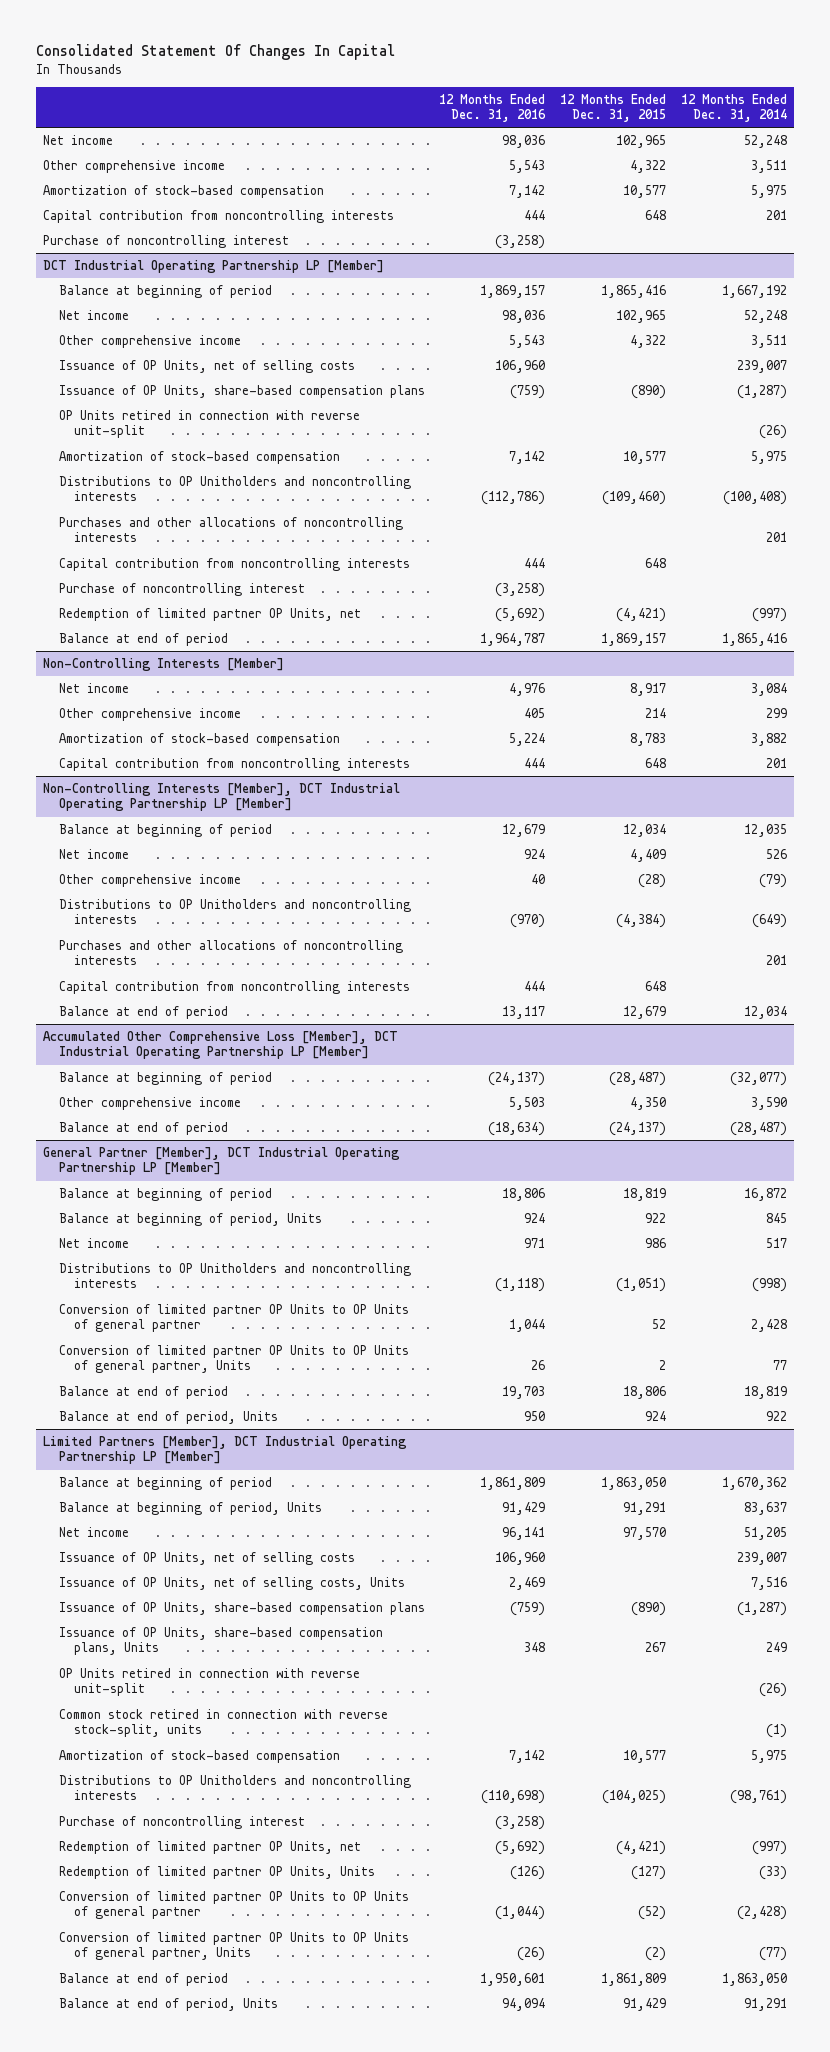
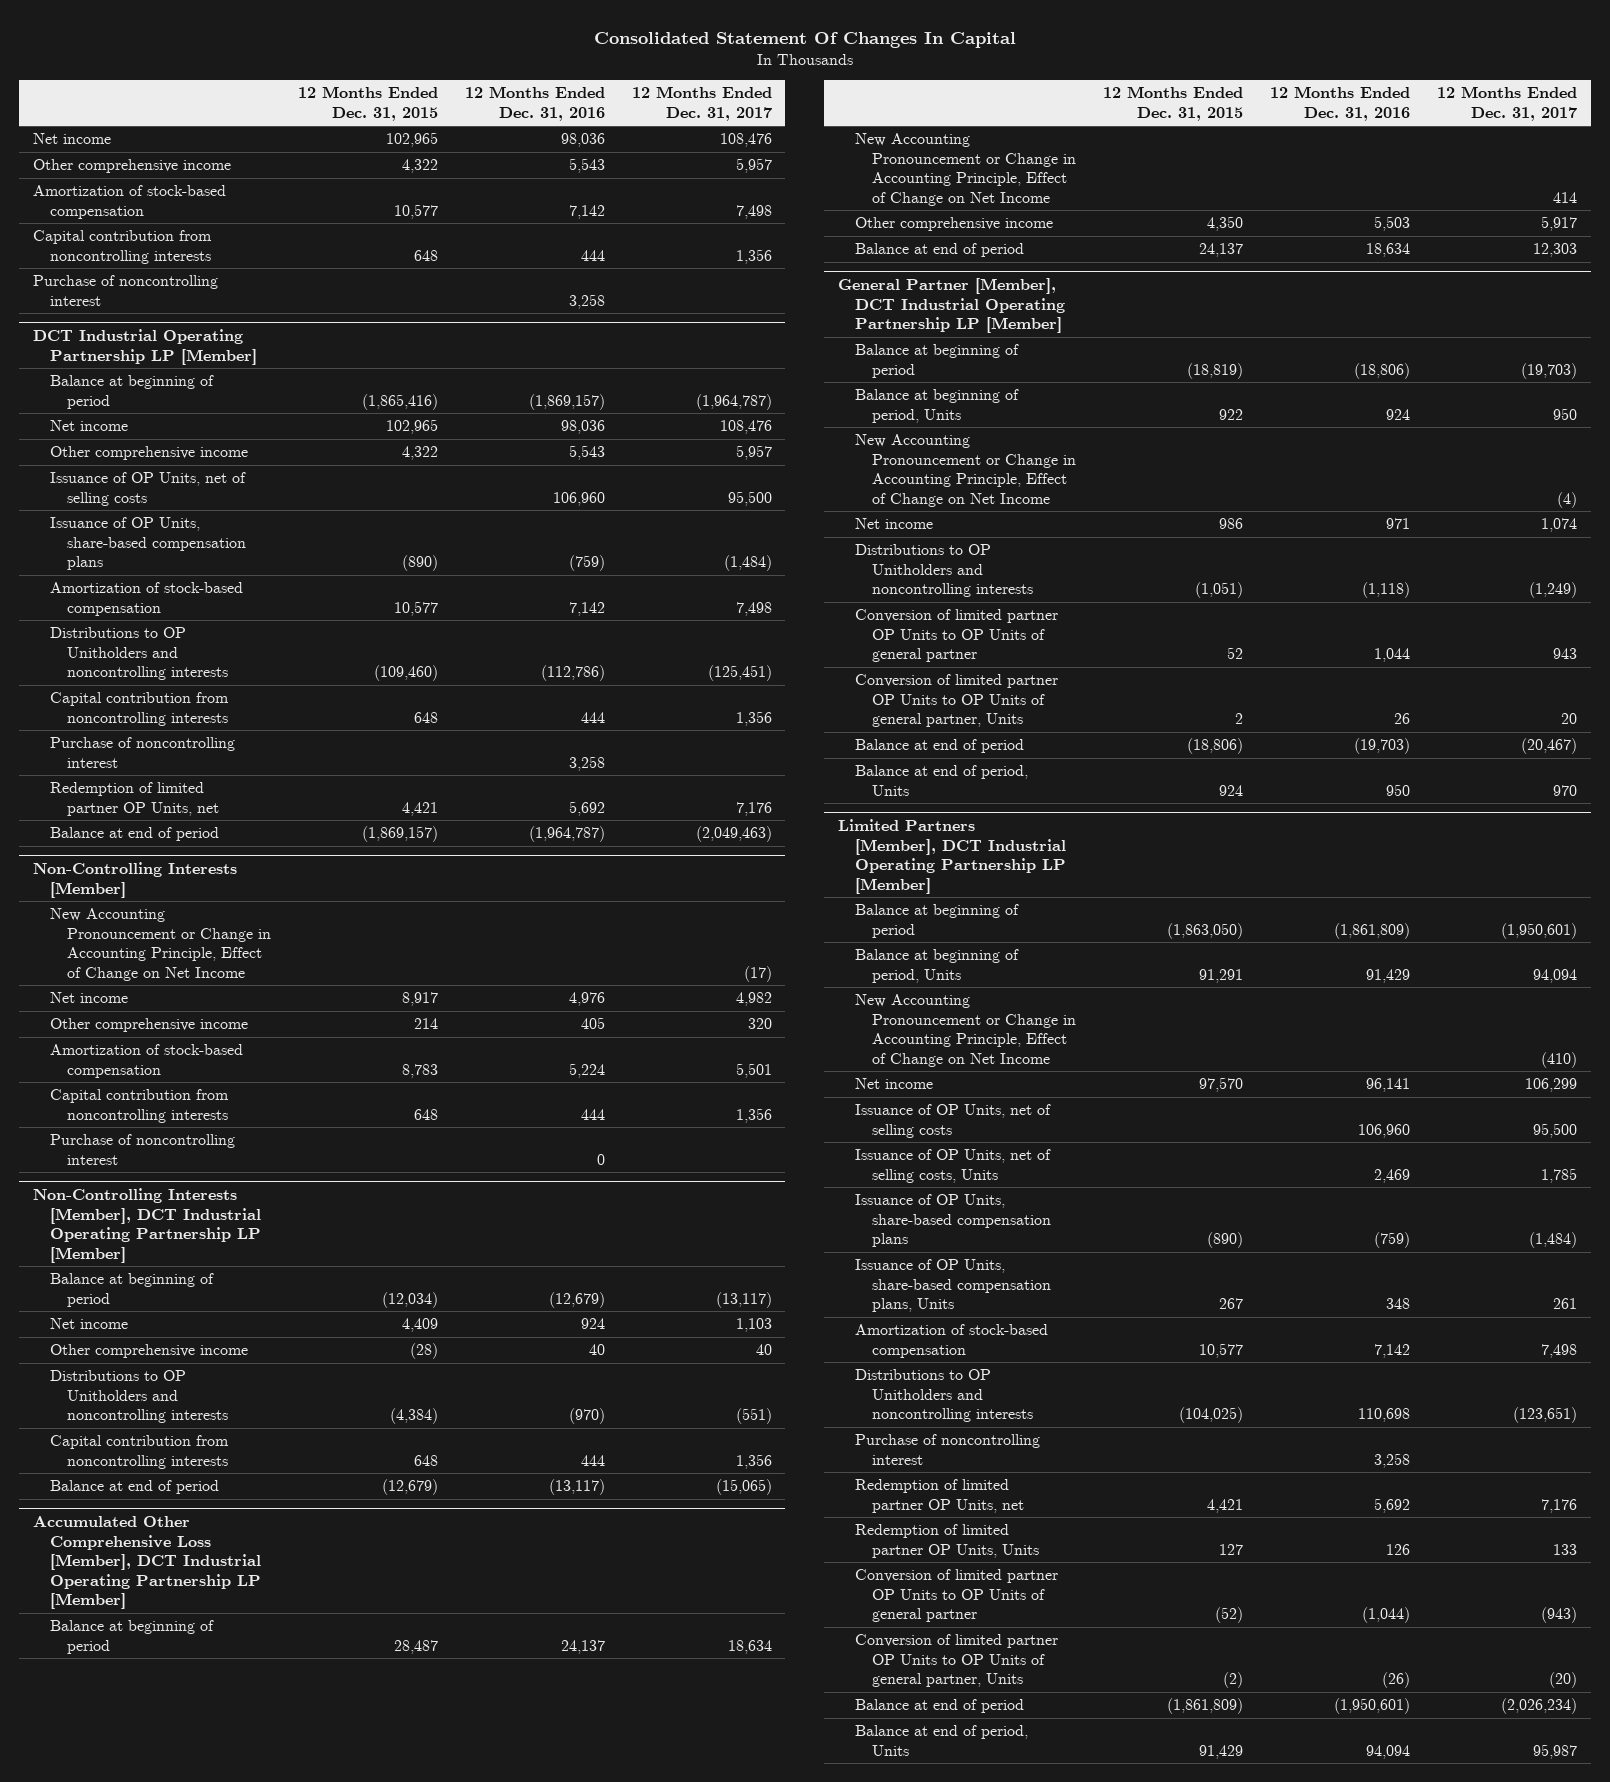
[680,93,787,123] 12 Months Ended Dec. 31, 2014 -> none
none -> [631,86,772,122] 12 Months Ended Dec. 31, 2017
[495,235,546,250] (3,258) -> [568,293,605,309] 3,258
[480,285,546,299] 1,869,157 -> [528,393,605,410] (1,869,157)
[601,285,667,299] 1,865,416 -> [362,393,439,410] (1,865,416)
[58,410,360,439] OP Units retired in connection with reverse unit-split -> none
[58,517,403,543] Purchases and other allocations of noncontrolling interests -> none
[495,583,546,598] (3,258) -> [568,755,605,771] 3,258
[495,608,546,623] (5,692) -> [568,800,605,816] 5,692
[616,608,667,623] (4,421) -> [402,801,439,816] 4,421
[480,633,546,647] 1,964,787 -> [528,826,605,843] (1,964,787)
[601,633,667,647] 1,869,157 -> [362,826,439,843] (1,869,157)
none -> [49,908,272,981] New Accounting Pronouncement or Change in Accounting Principle, Effect of Change on Net Income
none -> [49,1134,235,1165] Purchase of noncontrolling interest
[502,824,546,838] 12,679 -> [548,1291,605,1308] (12,679)
[623,824,667,838] 12,034 -> [382,1291,439,1308] (12,034)
[58,940,403,966] Purchases and other allocations of noncontrolling interests -> none
[502,1006,546,1020] 13,117 -> [548,1479,605,1496] (13,117)
[623,1006,667,1020] 12,679 -> [382,1479,439,1496] (12,679)
[488,1072,546,1087] (24,137) -> [560,1639,605,1654] 24,137
[609,1072,667,1087] (28,487) -> [394,1639,439,1654] 28,487
none -> [855,133,1077,206] New Accounting Pronouncement or Change in Accounting Principle, Effect of Change on Net Income
[488,1122,546,1137] (18,634) -> [1366,243,1411,258] 18,634
[609,1122,667,1137] (24,137) -> [1199,243,1244,258] 24,137
[502,1188,546,1202] 18,806 -> [1354,362,1411,379] (18,806)
[623,1188,667,1202] 18,819 -> [1187,362,1244,379] (18,819)
none -> [855,434,1077,507] New Accounting Pronouncement or Change in Accounting Principle, Effect of Change on Net Income
[502,1386,546,1400] 19,703 -> [1354,738,1411,755] (19,703)
[623,1386,667,1400] 18,806 -> [1187,738,1244,755] (18,806)
[480,1477,546,1491] 1,861,809 -> [1334,922,1411,939] (1,861,809)
[601,1477,667,1491] 1,863,050 -> [1167,922,1244,939] (1,863,050)
none -> [855,994,1077,1067] New Accounting Pronouncement or Change in Accounting Principle, Effect of Change on Net Income
[58,1668,360,1697] OP Units retired in connection with reverse unit-split -> none
[58,1709,388,1738] Common stock retired in connection with reverse stock-split, units -> none
[481,1790,546,1805] (110,698) -> [1358,1408,1411,1423] 110,698
[495,1816,546,1831] (3,258) -> [1374,1452,1411,1468] 3,258
[495,1841,546,1856] (5,692) -> [1374,1497,1411,1513] 5,692
[616,1841,667,1856] (4,421) -> [1207,1498,1244,1513] 4,421
[510,1866,546,1881] (126) -> [1386,1543,1411,1555] 126
[631,1866,667,1881] (127) -> [1219,1543,1244,1555] 127
[480,1973,546,1987] 1,950,601 -> [1334,1698,1411,1715] (1,950,601)
[601,1973,667,1987] 1,861,809 -> [1167,1698,1244,1715] (1,861,809)

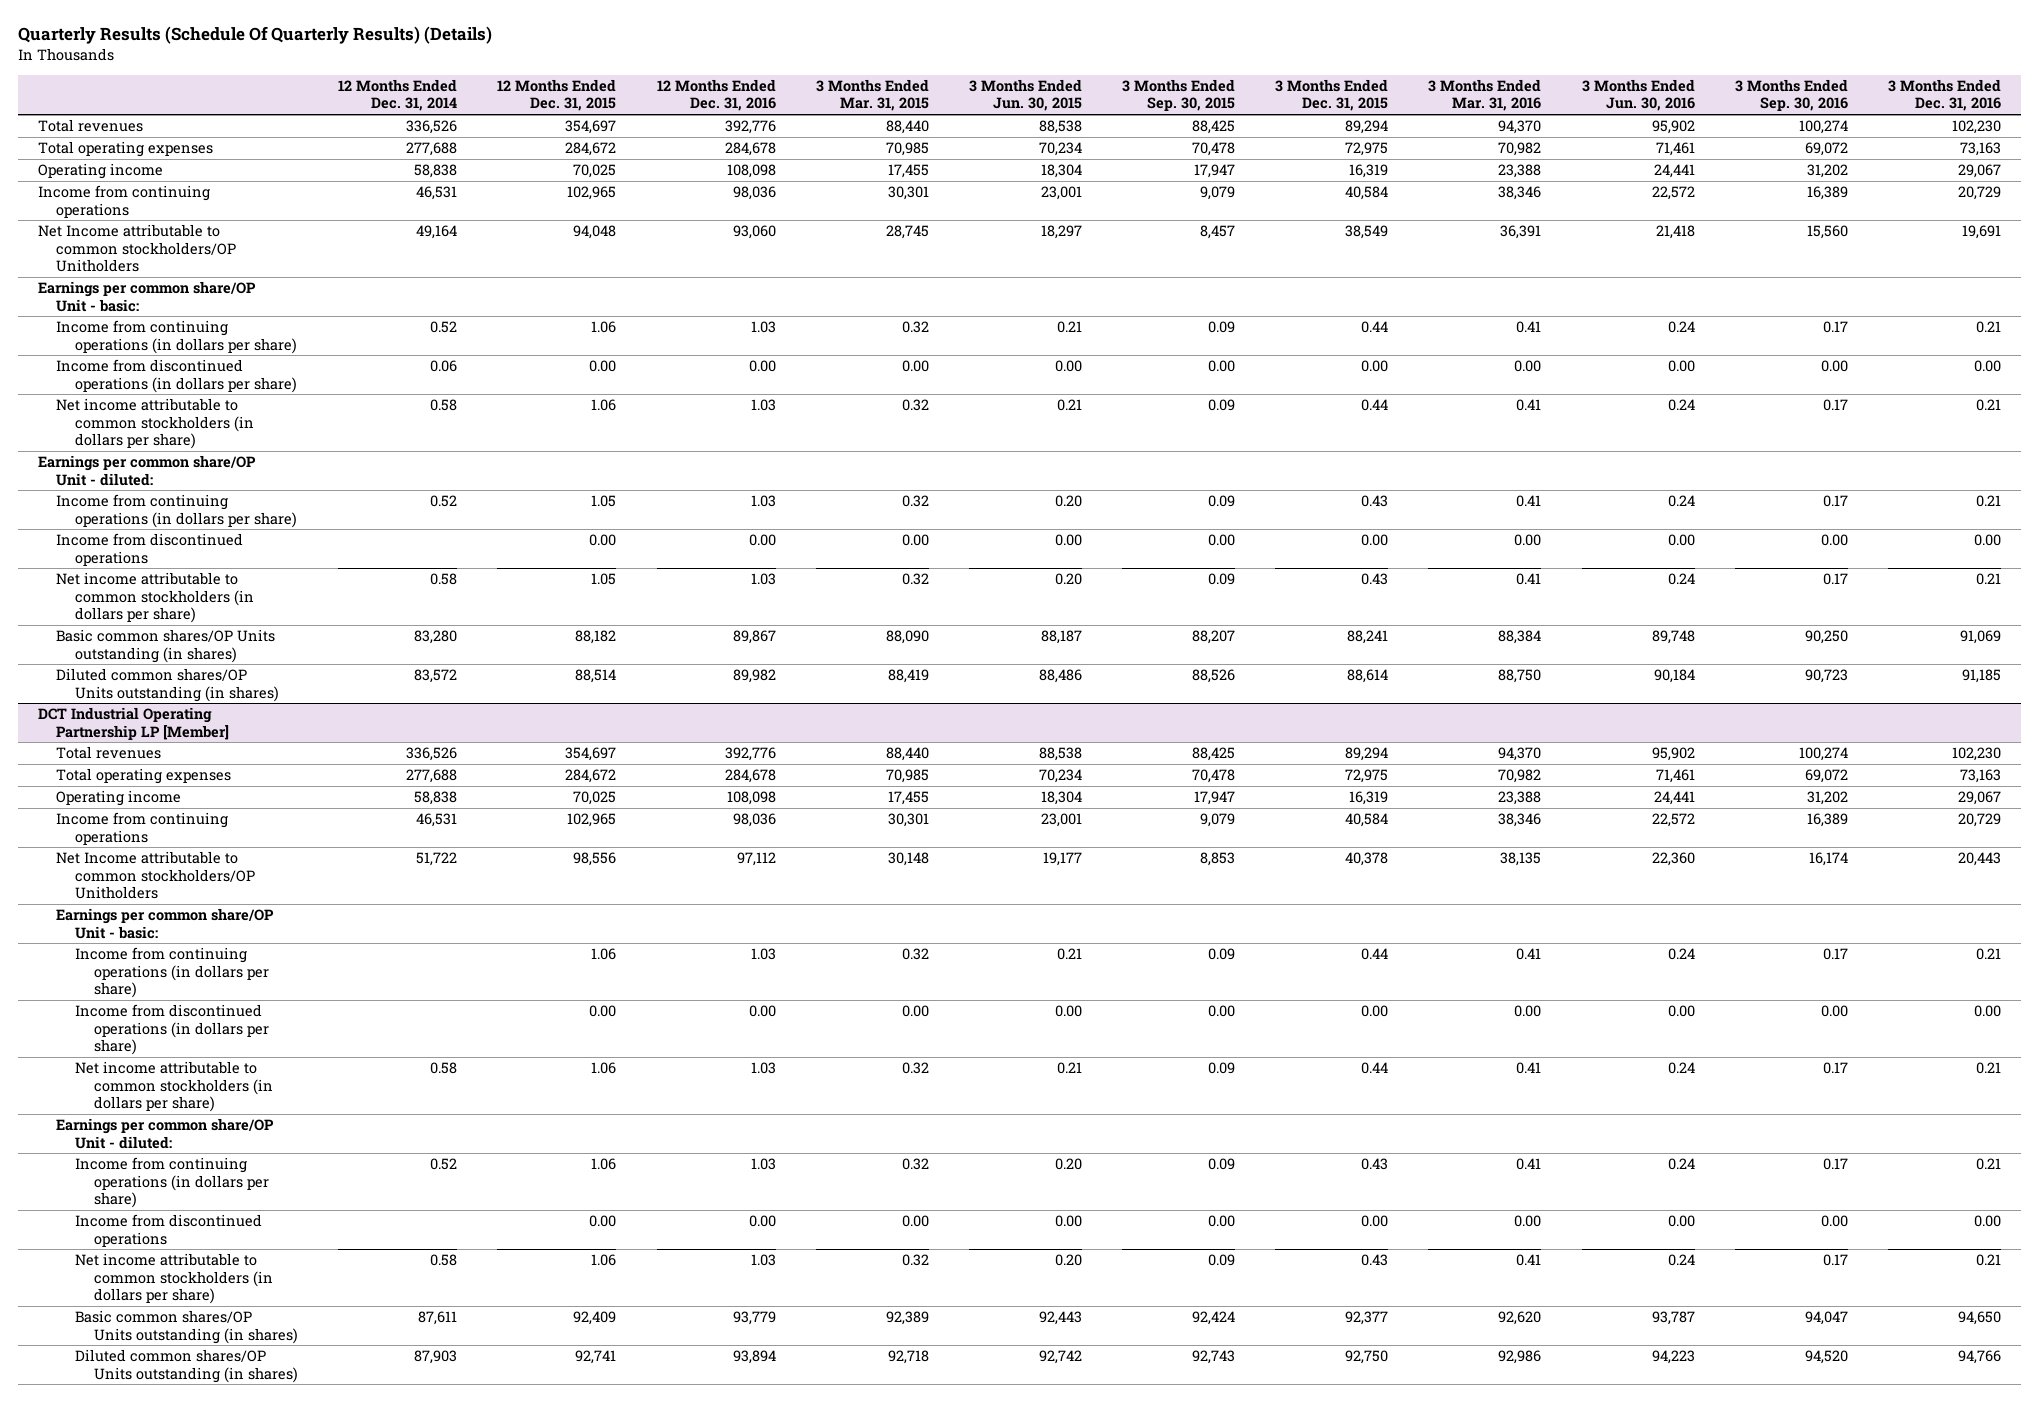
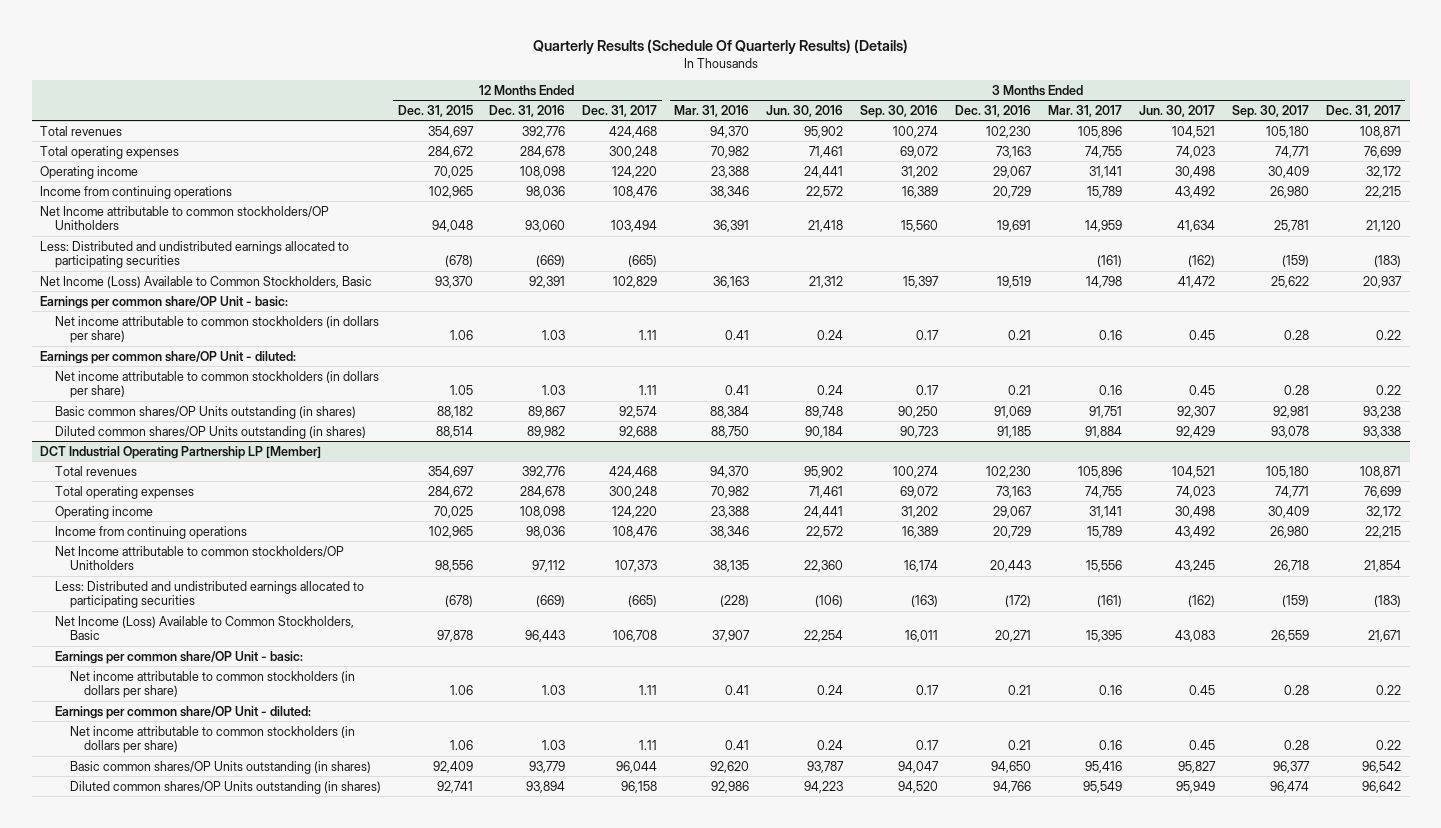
[338,79,458,112] 12 Months Ended Dec. 31, 2014 -> none
[815,79,929,112] 3 Months Ended Mar. 31, 2015 -> none
[968,79,1082,112] 3 Months Ended Jun. 30, 2015 -> none
[1122,79,1236,112] 3 Months Ended Sep. 30, 2015 -> none
[1275,79,1389,112] 3 Months Ended Dec. 31, 2015 -> none
none -> [582,104,658,117] Dec. 31, 2017
none -> [1048,104,1123,117] Mar. 31, 2017
none -> [1139,104,1216,117] Jun. 30, 2017
none -> [1232,104,1310,118] Sep. 30, 2017
none -> [1326,104,1402,117] Dec. 31, 2017
none -> [40,240,350,269] Less: Distributed and undistributed earnings allocated to participating securities
none -> [40,275,373,288] Net Income (Loss) Available to Common Stockholders, Basic
[56,320,298,354] Income from continuing operations (in dollars per share) -> none
[56,359,298,393] Income from discontinued operations (in dollars per share) -> none
[56,494,298,528] Income from continuing operations (in dollars per share) -> none
[56,533,244,566] Income from discontinued operations -> none
none -> [54,580,364,609] Less: Distributed and undistributed earnings allocated to participating securities
none -> [54,615,354,641] Net Income (Loss) Available to Common Stockholders, Basic
[75,947,269,998] Income from continuing operations (in dollars per share) -> none
[75,1004,269,1055] Income from discontinued operations (in dollars per share) -> none
[75,1157,269,1208] Income from continuing operations (in dollars per share) -> none
[75,1214,263,1247] Income from discontinued operations -> none

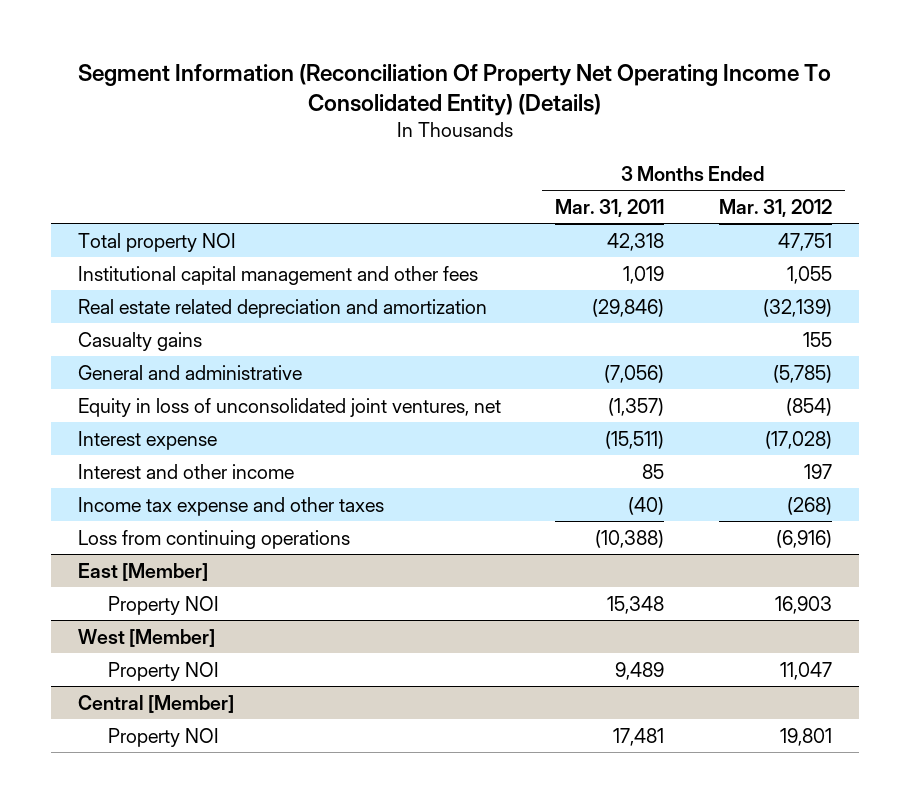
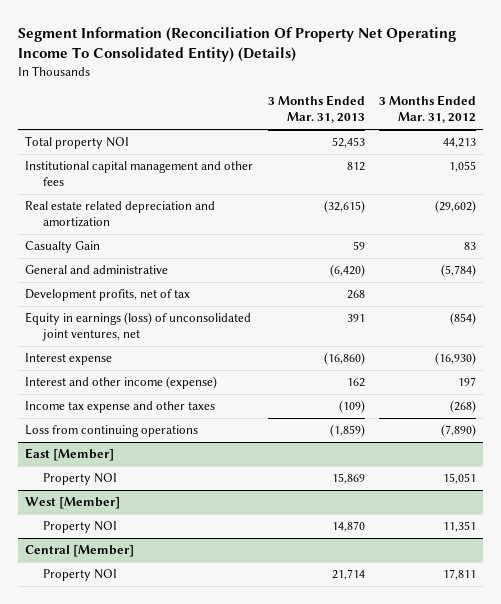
[555,198,665,217] Mar. 31, 2011 -> none
none -> [267,95,365,124] 3 Months Ended Mar. 31, 2013
[777,232,832,251] 47,751 -> [442,138,476,149] 44,213
[762,298,832,317] (32,139) -> [434,200,476,214] (29,602)
[78,331,203,351] Casualty gains -> [25,241,101,254] Casualty Gain
[802,331,832,347] 155 -> [463,242,476,251] 83
[772,364,832,383] (5,785) -> [440,264,476,278] (5,784)
none -> [25,289,191,302] Development profits, net of tax
[78,397,502,417] Equity in loss of unconsolidated joint ventures, net -> [25,312,252,342] Equity in earnings (loss) of unconsolidated joint ventures, net
[764,430,832,449] (17,028) -> [434,352,476,366] (16,930)
[78,463,295,479] Interest and other income -> [25,376,218,390] Interest and other income (expense)
[775,529,832,548] (6,916) -> [440,424,476,438] (7,890)
[774,595,832,614] 16,903 -> [442,473,476,485] 15,051
[779,661,832,680] 11,047 -> [442,521,476,533] 11,351
[779,727,832,746] 19,801 -> [442,569,476,581] 17,811

